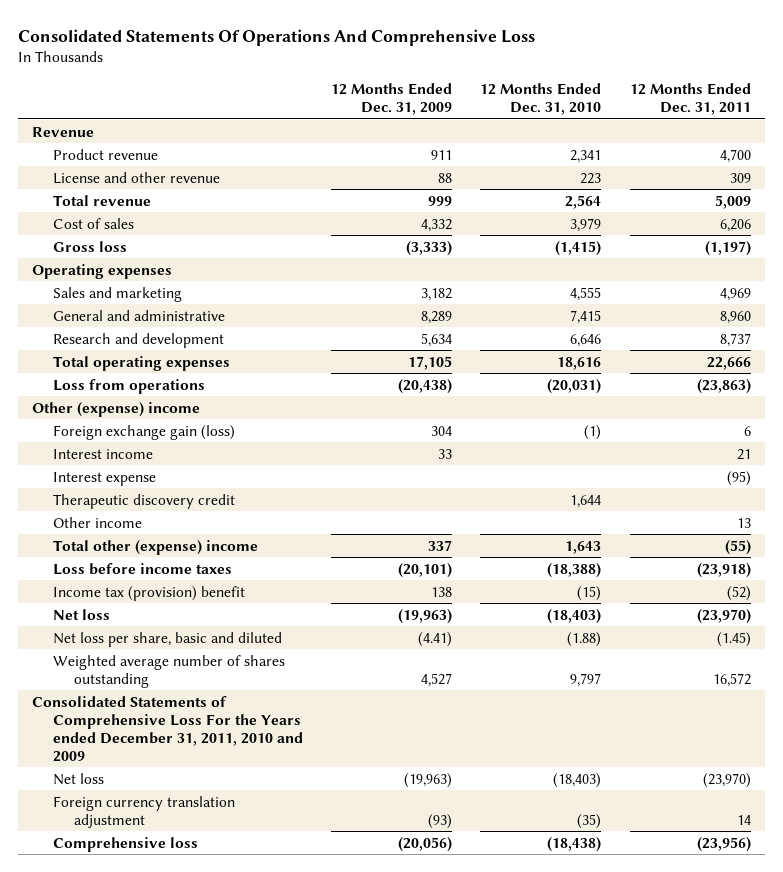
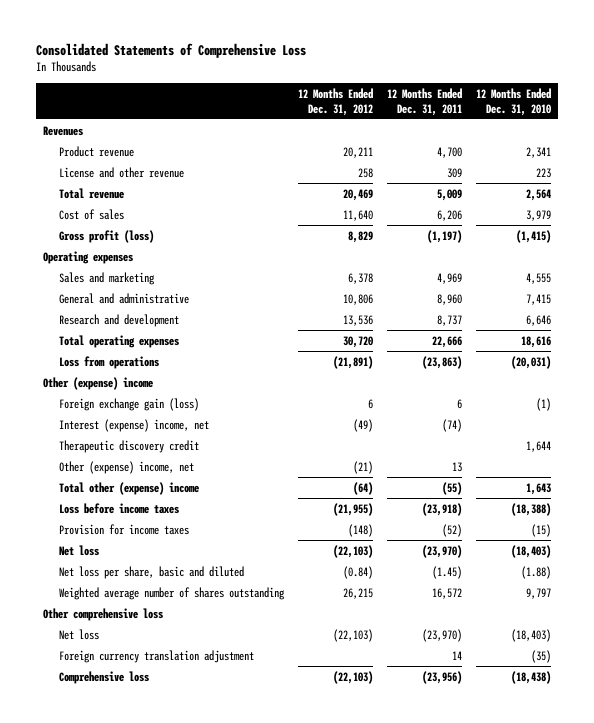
[17,28,535,46] Consolidated Statements Of Operations And Comprehensive Loss -> [35,42,306,58] Consolidated Statements of Comprehensive Loss
[331,83,453,116] 12 Months Ended Dec. 31, 2009 -> none
none -> [297,87,373,116] 12 Months Ended Dec. 31, 2012
[31,126,94,137] Revenue -> [42,125,83,136] Revenues
[52,240,127,252] Gross loss -> [58,229,154,243] Gross profit (loss)
[52,448,153,459] Interest income -> none
[52,471,156,486] Interest expense -> [58,418,209,432] Interest (expense) income, net
[726,470,751,486] (95) -> [441,418,462,432] (74)
[52,516,142,528] Other income -> [58,460,194,474] Other (expense) income, net
[52,585,245,601] Income tax (provision) benefit -> [58,523,189,535] Provision for income taxes
[31,695,303,762] Consolidated Statements of Comprehensive Loss For the Years ended December 31, 2011, 2010 and 2009 -> [42,607,163,621] Other comprehensive loss

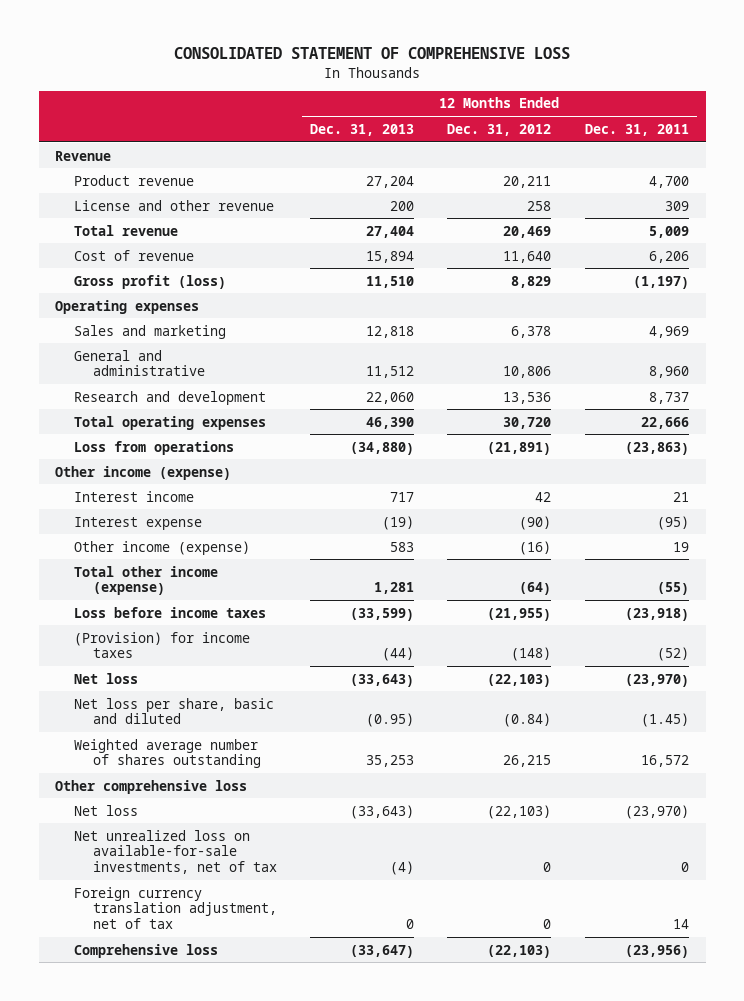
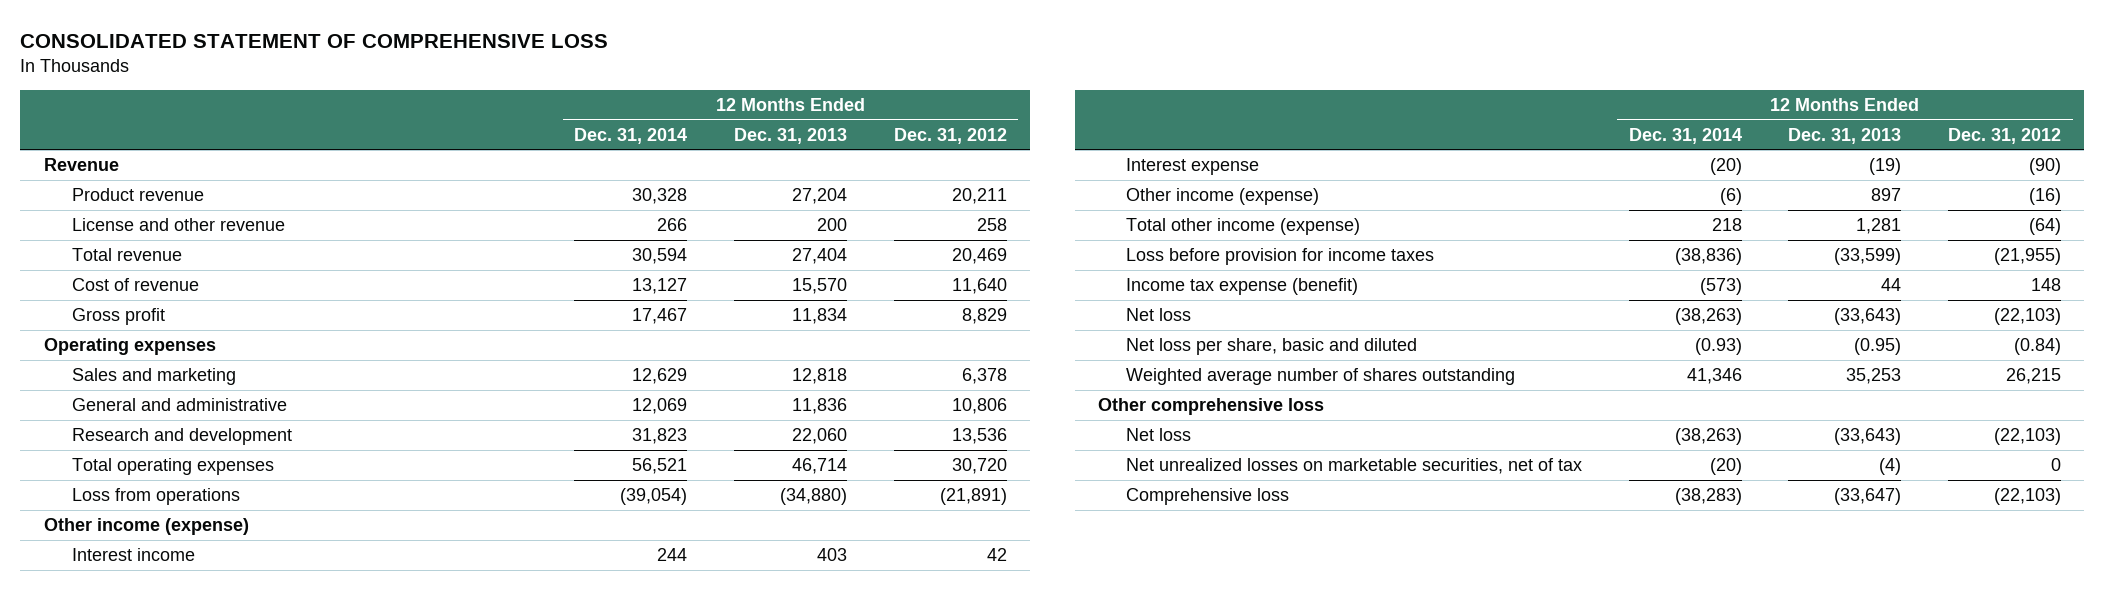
[584,123,689,136] Dec. 31, 2011 -> none
none -> [574,127,688,144] Dec. 31, 2014
[366,250,415,263] 15,894 -> [792,277,848,294] 15,570
[73,274,226,289] Gross profit (loss) -> [71,307,165,325] Gross profit
[366,275,415,288] 11,510 -> [792,307,848,324] 11,834
[366,366,415,379] 11,512 -> [792,397,848,414] 11,836
[366,416,415,429] 46,390 -> [792,457,848,474] 46,714
[390,491,415,502] 717 -> [817,547,848,561] 403
[390,541,415,552] 583 -> [1871,187,1902,201] 897
[73,606,266,618] Loss before income taxes -> [1125,247,1434,265] Loss before provision for income taxes
[73,631,250,659] (Provision) for income taxes -> [1125,277,1358,295] Income tax expense (benefit)
[382,647,415,662] (44) -> [1881,277,1902,291] 44
[511,647,552,662] (148) -> [2030,277,2061,291] 148
[73,886,277,929] Foreign currency translation adjustment, net of tax -> none
[73,829,277,874] Net unrealized loss on available-for-sale investments, net of tax -> [1125,457,1582,474] Net unrealized losses on marketable securities, net of tax

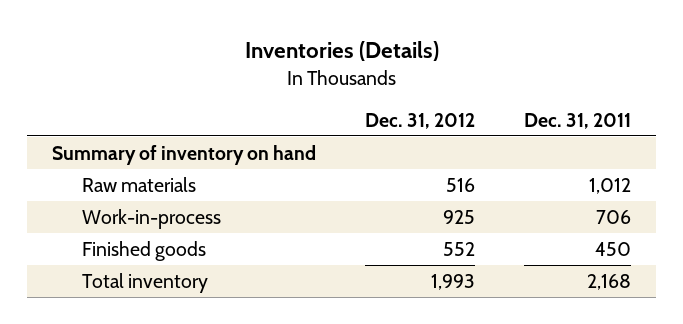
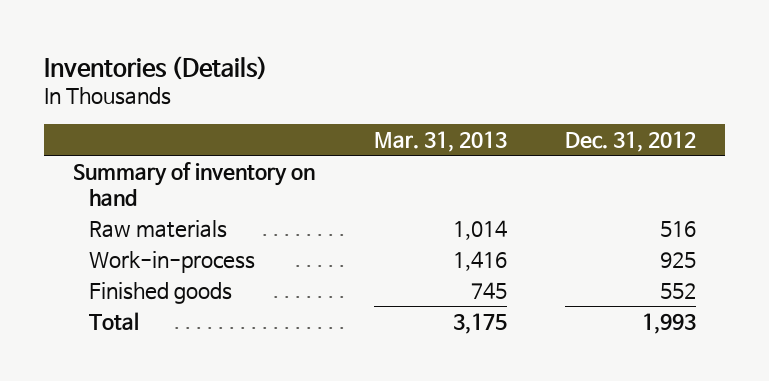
[524,112,632,129] Dec. 31, 2011 -> none
none -> [373,130,507,152] Mar. 31, 2013
[82,272,209,293] Total inventory -> [88,312,139,331] Total

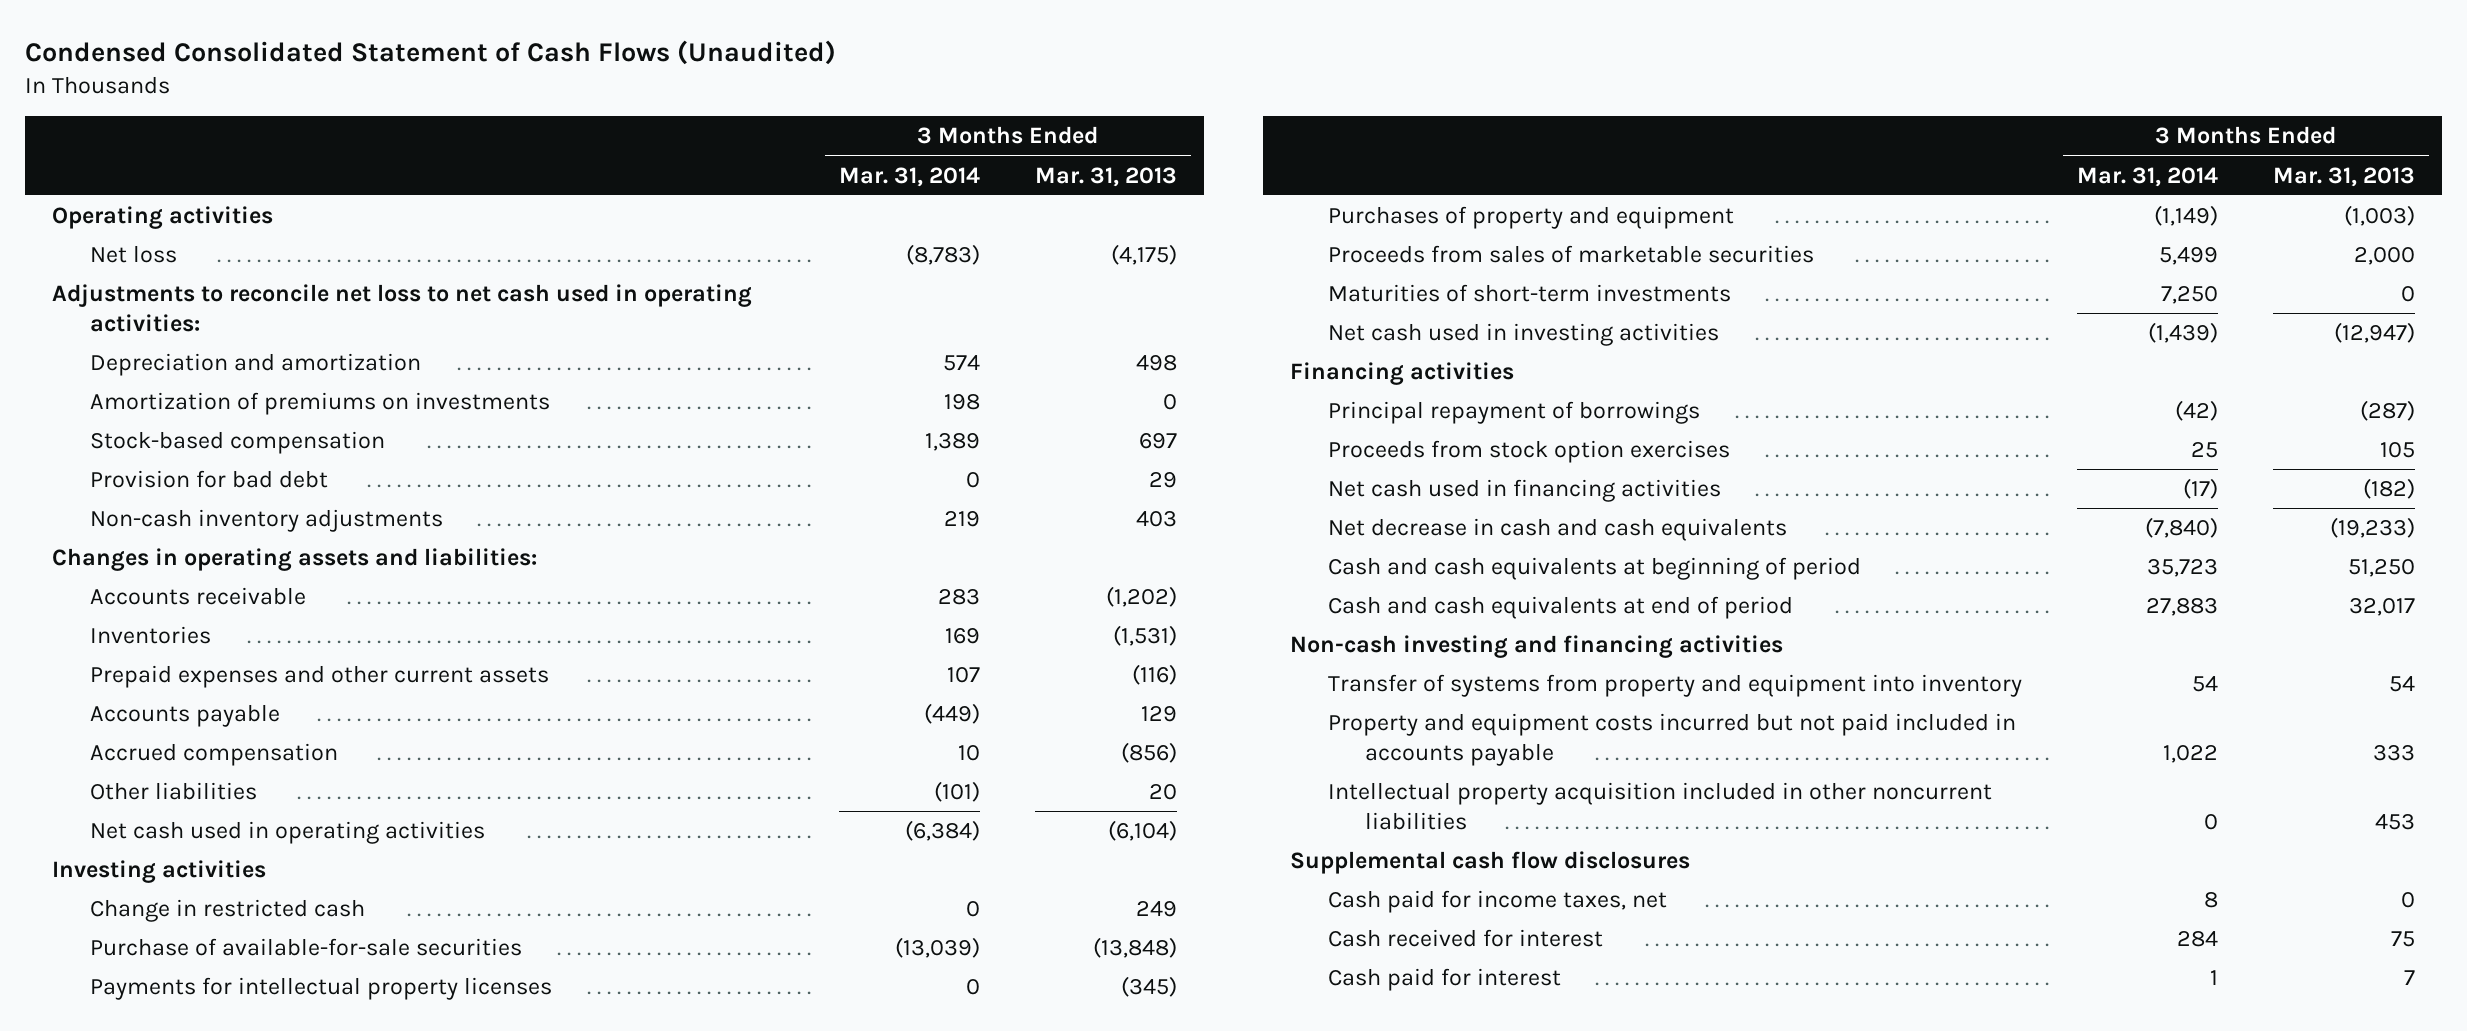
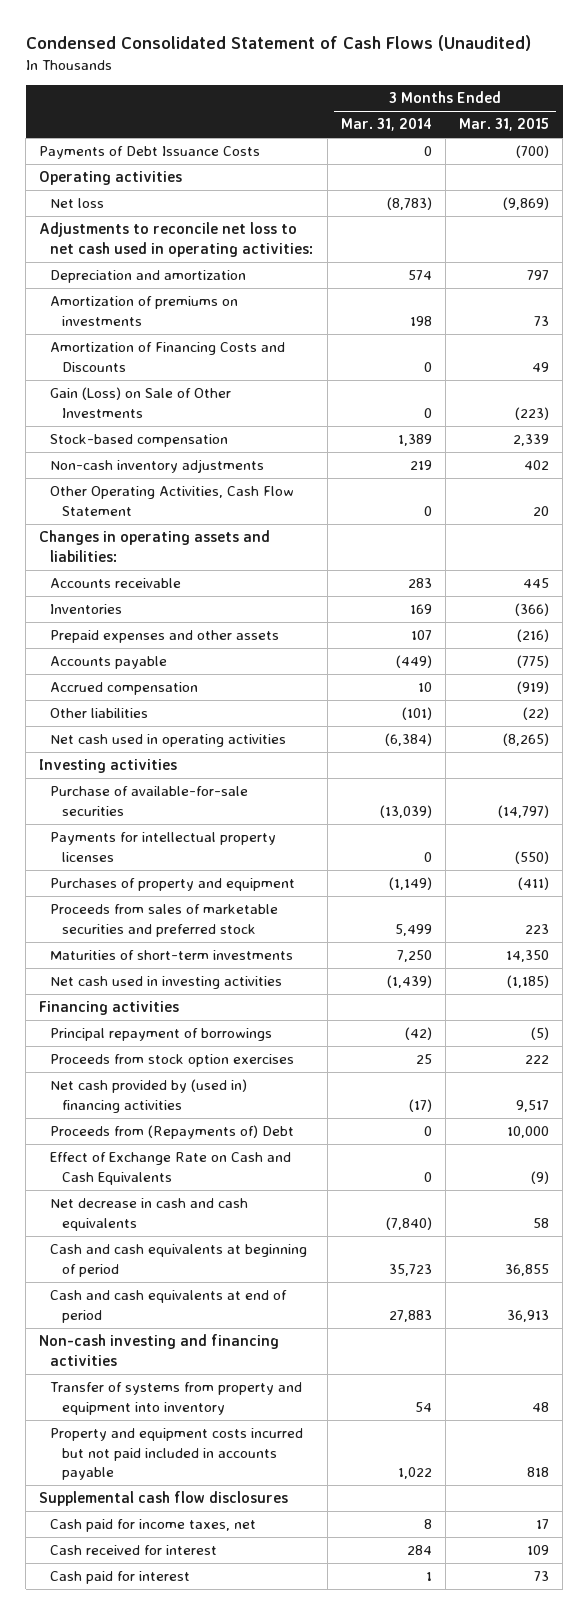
[1034,166,1177,187] Mar. 31, 2013 -> none
none -> [458,118,549,132] Mar. 31, 2015
none -> [39,146,261,160] Payments of Debt Issuance Costs
none -> [50,342,286,372] Amortization of Financing Costs and Discounts
none -> [50,387,232,418] Gain (Loss) on Sale of Other Investments
[89,470,328,489] Provision for bad debt -> none
none -> [50,486,295,516] Other Operating Activities, Cash Flow Statement
[89,665,549,689] Prepaid expenses and other current assets -> [50,630,280,644] Prepaid expenses and other assets
[89,899,365,923] Change in restricted cash -> none
[1327,245,1814,264] Proceeds from sales of marketable securities -> [50,904,279,937] Proceeds from sales of marketable securities and preferred stock
[1327,479,1721,503] Net cash used in financing activities -> [50,1079,248,1113] Net cash provided by (used in) financing activities
none -> [50,1125,295,1140] Proceeds from (Repayments of) Debt
none -> [50,1152,292,1185] Effect of Exchange Rate on Cash and Cash Equivalents
[1327,782,1992,830] Intellectual property acquisition included in other noncurrent liabilities -> none

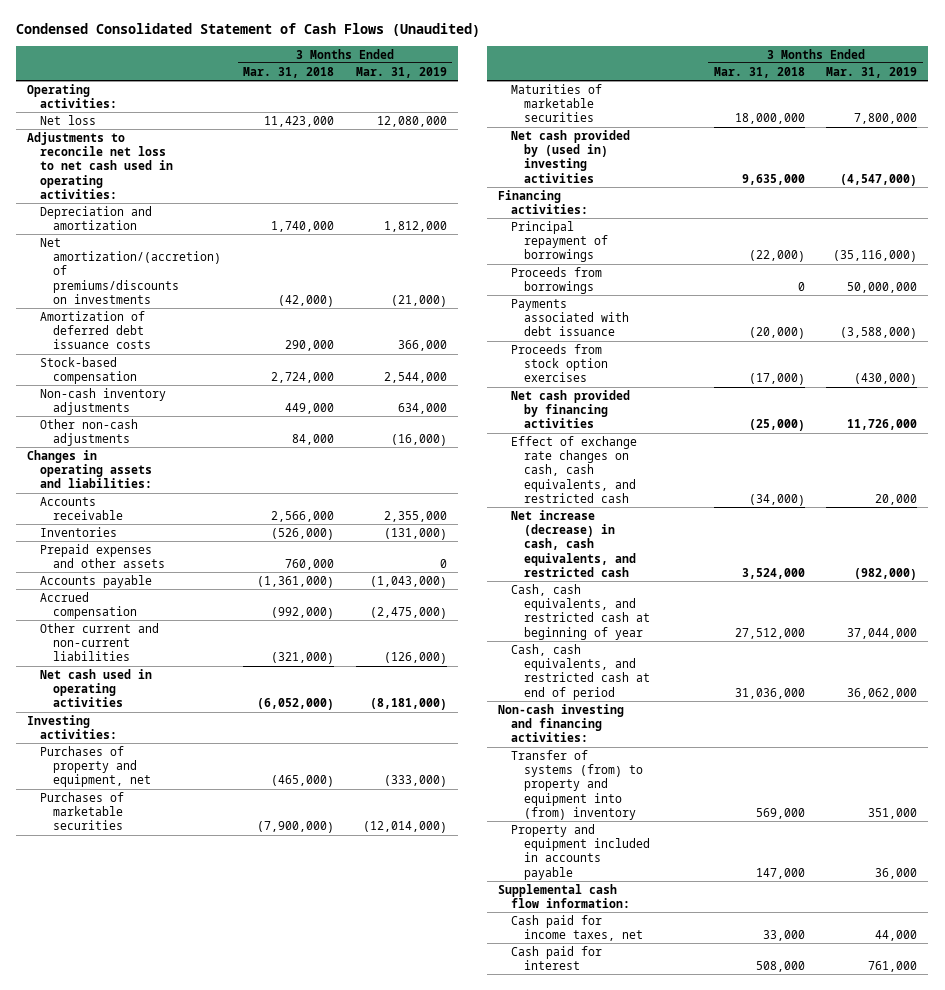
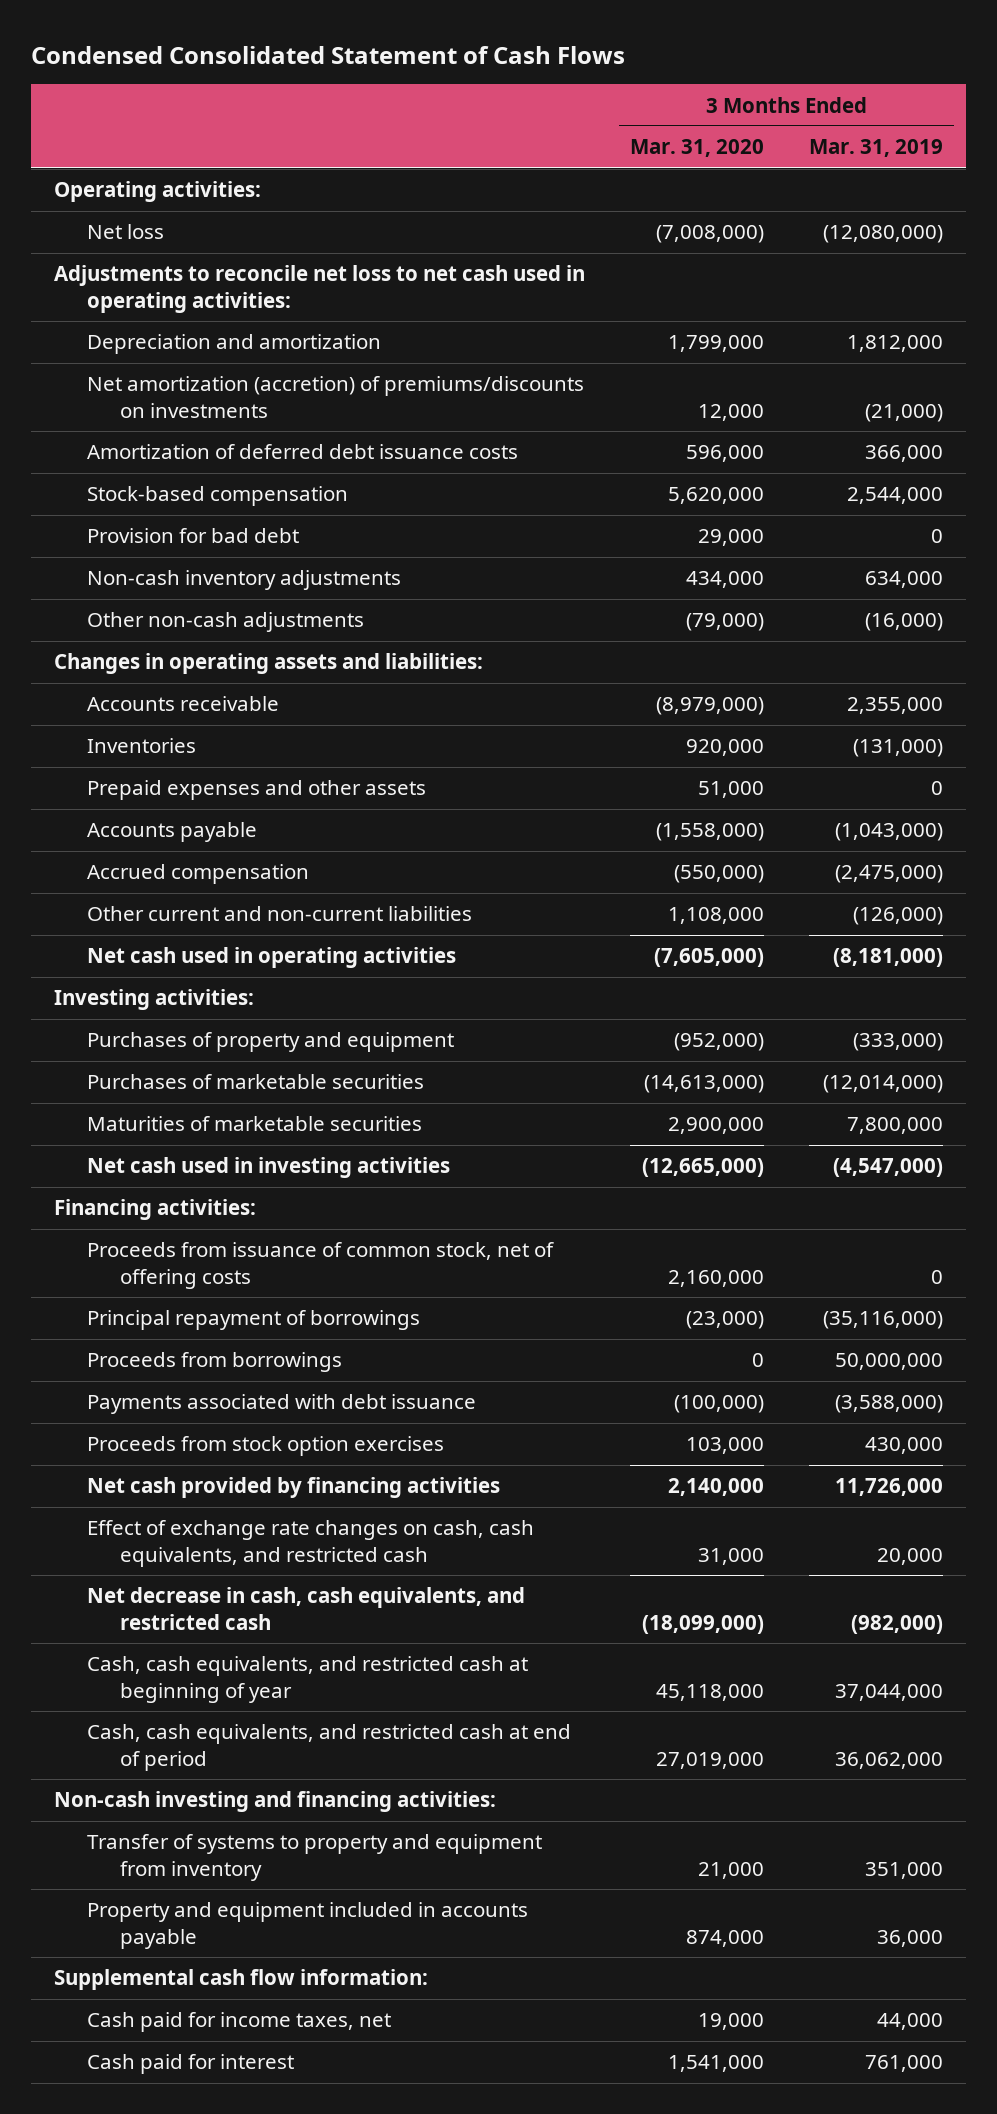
[16,23,481,38] Condensed Consolidated Statement of Cash Flows (Unaudited) -> [31,45,626,64] Condensed Consolidated Statement of Cash Flows
[243,66,335,78] Mar. 31, 2018 -> none
none -> [629,139,764,158] Mar. 31, 2020
[376,115,447,127] 12,080,000 -> [823,225,944,244] (12,080,000)
[40,237,222,304] Net amortization/(accretion) of premiums/discounts on investments -> [86,376,584,418] Net amortization (accretion) of premiums/discounts on investments
none -> [86,528,299,544] Provision for bad debt
[40,745,152,788] Purchases of property and equipment, net -> [86,1032,454,1053] Purchases of property and equipment
[510,129,630,183] Net cash provided by (used in) investing activities -> [86,1157,450,1179] Net cash used in investing activities
none -> [86,1242,554,1289] Proceeds from issuance of common stock, net of offering costs
[854,373,918,386] (430,000) -> [865,1437,944,1455] 430,000
[510,509,637,577] Net increase (decrease) in cash, cash equivalents, and restricted cash -> [86,1587,525,1630] Net decrease in cash, cash equivalents, and restricted cash
[510,749,644,820] Transfer of systems (from) to property and equipment into (from) inventory -> [86,1834,542,1881] Transfer of systems to property and equipment from inventory

